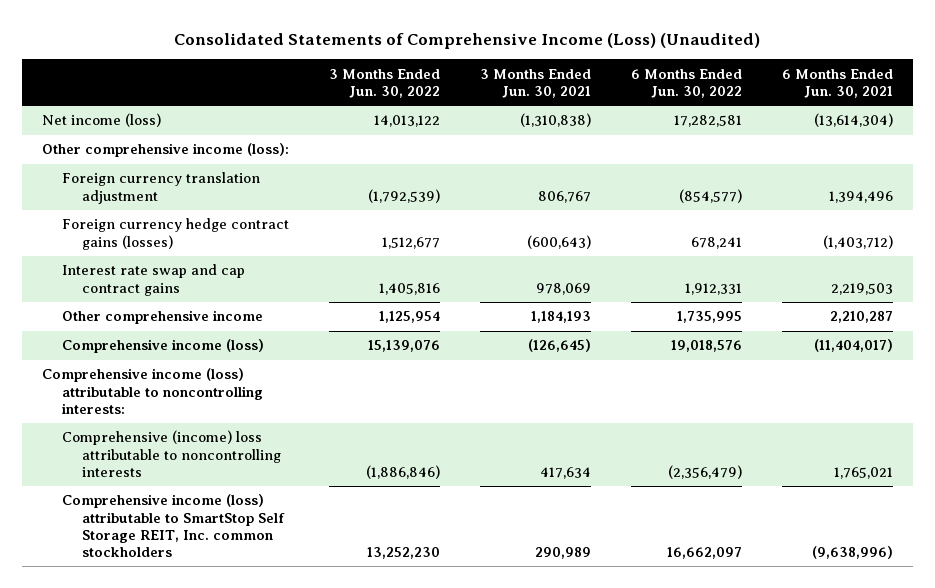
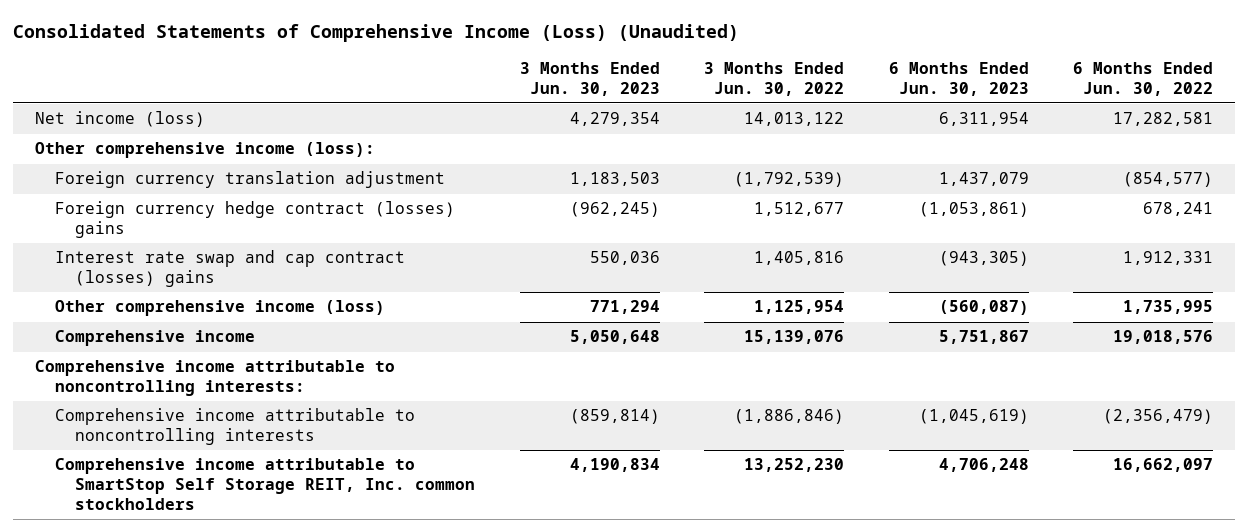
[479,68,591,99] 3 Months Ended Jun. 30, 2021 -> none
[781,68,893,99] 6 Months Ended Jun. 30, 2021 -> none
none -> [519,61,660,96] 3 Months Ended Jun. 30, 2023
none -> [888,61,1029,96] 6 Months Ended Jun. 30, 2023
[62,218,290,250] Foreign currency hedge contract gains (losses) -> [55,201,456,239] Foreign currency hedge contract (losses) gains
[62,264,246,296] Interest rate swap and cap contract gains -> [55,250,406,288] Interest rate swap and cap contract (losses) gains
[62,310,264,325] Other comprehensive income -> [55,300,386,317] Other comprehensive income (loss)
[62,339,265,354] Comprehensive income (loss) -> [55,330,256,347] Comprehensive income
[41,368,264,414] Comprehensive income (loss) attributable to noncontrolling interests: -> [35,360,396,397] Comprehensive income attributable to noncontrolling interests:
[62,430,282,477] Comprehensive (income) loss attributable to noncontrolling interests -> [55,408,416,446] Comprehensive income attributable to noncontrolling interests
[62,494,286,558] Comprehensive income (loss) attributable to SmartStop Self Storage REIT, Inc. common stockholders -> [55,458,475,511] Comprehensive income attributable to SmartStop Self Storage REIT, Inc. common stockholders

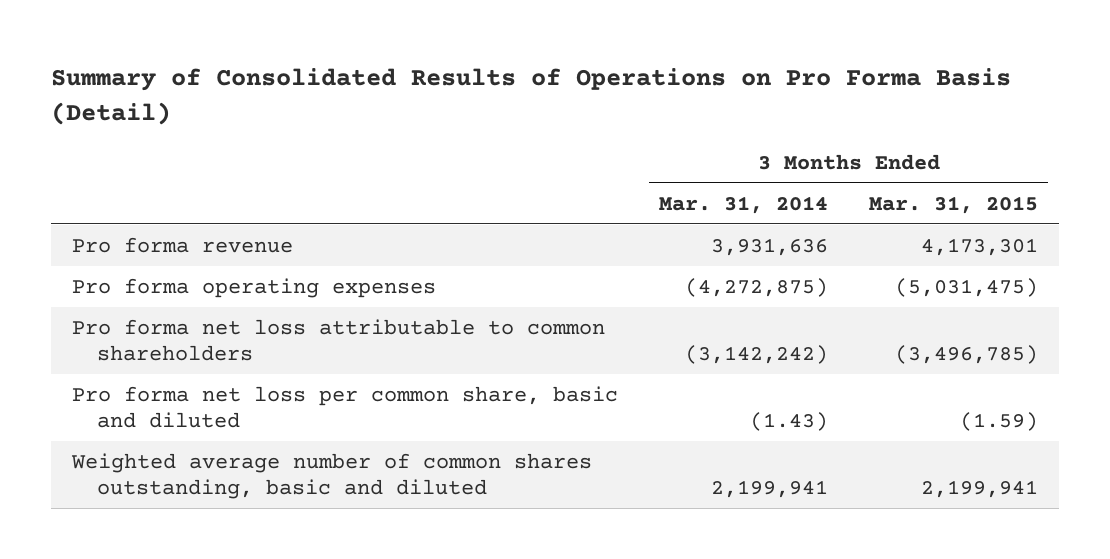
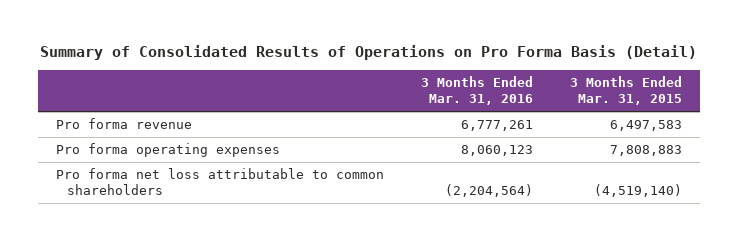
[658,195,828,214] Mar. 31, 2014 -> none
none -> [421,76,534,106] 3 Months Ended Mar. 31, 2016
[71,385,618,429] Pro forma net loss per common share, basic and diluted -> none
[70,452,592,500] Weighted average number of common shares outstanding, basic and diluted -> none
[921,237,1039,256] 4,173,301 -> [609,120,682,132] 6,497,583
[895,277,1039,297] (5,031,475) -> [609,145,682,157] 7,808,883
[895,345,1039,365] (3,496,785) -> [593,184,682,198] (4,519,140)

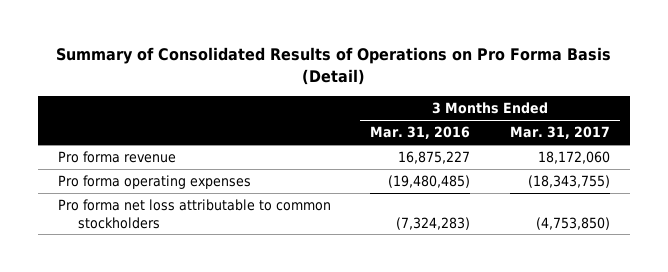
[569,76,682,106] 3 Months Ended Mar. 31, 2015 -> none
none -> [509,126,610,140] Mar. 31, 2017
[461,120,534,132] 6,777,261 -> [398,151,471,165] 16,875,227
[461,145,534,157] 8,060,123 -> [388,175,471,189] (19,480,485)
[56,168,385,196] Pro forma net loss attributable to common shareholders -> [57,199,331,229] Pro forma net loss attributable to common stockholders
[445,184,534,198] (2,204,564) -> [396,216,471,230] (7,324,283)

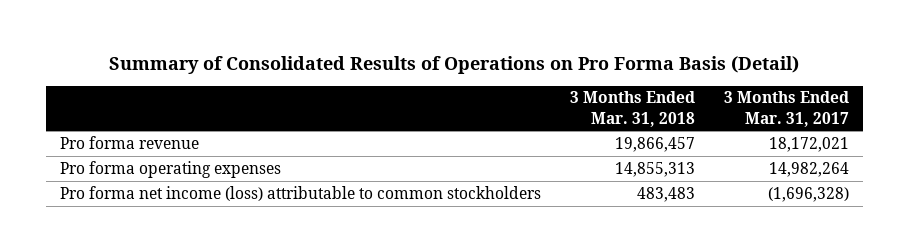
[370,126,471,140] Mar. 31, 2016 -> none
none -> [569,91,695,127] 3 Months Ended Mar. 31, 2018
[537,151,610,165] 18,172,060 -> [768,136,849,152] 18,172,021
[527,175,610,189] (18,343,755) -> [768,161,849,177] 14,982,264
[57,199,331,229] Pro forma net loss attributable to common stockholders -> [60,185,542,201] Pro forma net income (loss) attributable to common stockholders
[535,216,610,230] (4,753,850) -> [767,186,849,202] (1,696,328)

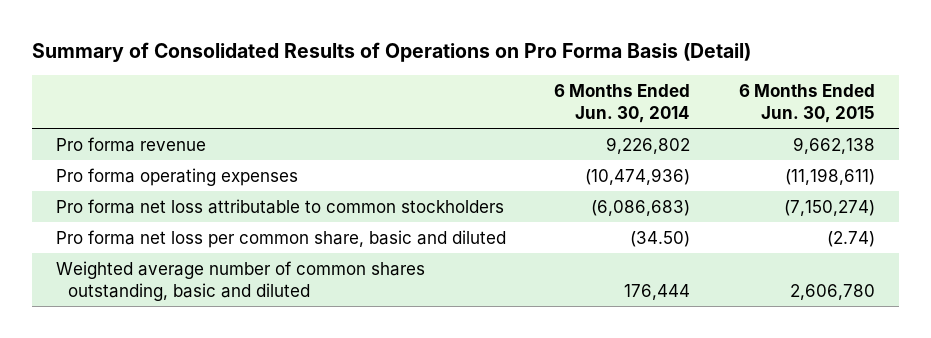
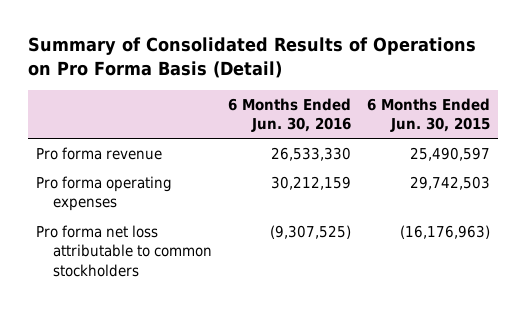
[554,83,691,123] 6 Months Ended Jun. 30, 2014 -> none
none -> [228,97,352,132] 6 Months Ended Jun. 30, 2016
[55,229,506,248] Pro forma net loss per common share, basic and diluted -> none
[55,260,425,301] Weighted average number of common shares outstanding, basic and diluted -> none
[792,136,875,154] 9,662,138 -> [410,147,491,162] 25,490,597
[784,167,875,185] (11,198,611) -> [410,176,491,191] 29,742,503
[783,199,875,216] (7,150,274) -> [400,225,491,240] (16,176,963)

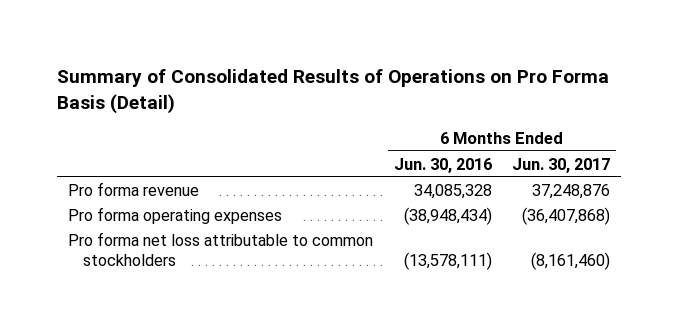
[367,97,491,132] 6 Months Ended Jun. 30, 2015 -> none
none -> [512,157,611,173] Jun. 30, 2017
[271,147,352,162] 26,533,330 -> [413,183,492,199] 34,085,328
[271,176,352,191] 30,212,159 -> [403,206,492,225] (38,948,434)
[270,225,352,240] (9,307,525) -> [403,251,492,270] (13,578,111)

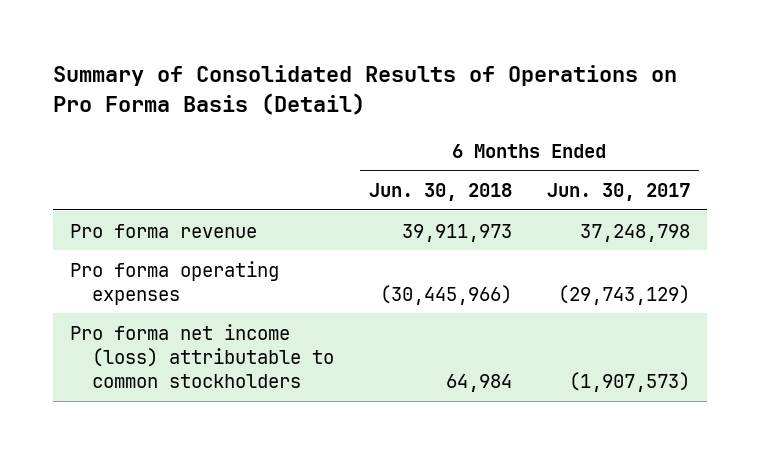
[393,157,492,173] Jun. 30, 2016 -> none
none -> [368,183,512,202] Jun. 30, 2018
[532,183,611,199] 37,248,876 -> [579,223,690,242] 37,248,798
[522,206,611,225] (36,407,868) -> [557,284,690,305] (29,743,129)
[67,231,373,266] Pro forma net loss attributable to common stockholders -> [70,323,334,388] Pro forma net income (loss) attributable to common stockholders
[531,251,611,270] (8,161,460) -> [568,371,690,392] (1,907,573)

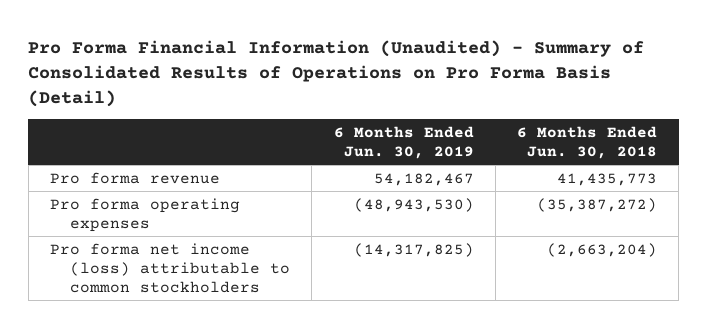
[52,65,677,116] Summary of Consolidated Results of Operations on Pro Forma Basis (Detail) -> [28,40,645,107] Pro Forma Financial Information (Unaudited) - Summary of Consolidated Results of Operations on Pro Forma Basis (Detail)
[546,183,690,202] Jun. 30, 2017 -> none
none -> [333,125,474,159] 6 Months Ended Jun. 30, 2019
[401,223,512,242] 39,911,973 -> [557,172,658,186] 41,435,773
[379,284,512,305] (30,445,966) -> [537,197,658,212] (35,387,272)
[445,373,512,392] 64,984 -> [547,242,658,257] (2,663,204)

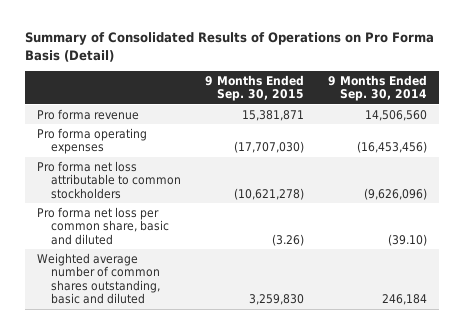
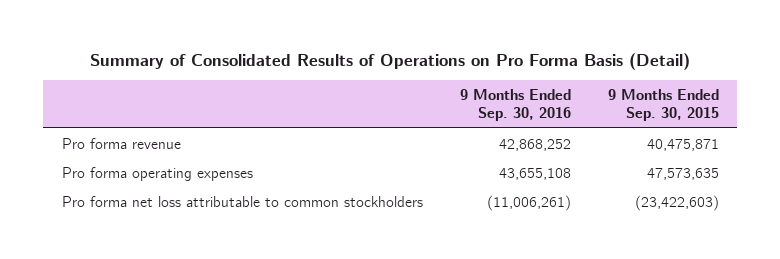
[327,74,427,102] 9 Months Ended Sep. 30, 2014 -> none
none -> [459,88,571,122] 9 Months Ended Sep. 30, 2016
[36,206,169,245] Pro forma net loss per common share, basic and diluted -> none
[36,252,160,304] Weighted average number of common shares outstanding, basic and diluted -> none
[241,109,304,121] 15,381,871 -> [646,138,719,151] 40,475,871
[233,141,304,154] (17,707,030) -> [646,167,719,180] 47,573,635
[233,187,304,200] (10,621,278) -> [634,194,719,211] (23,422,603)

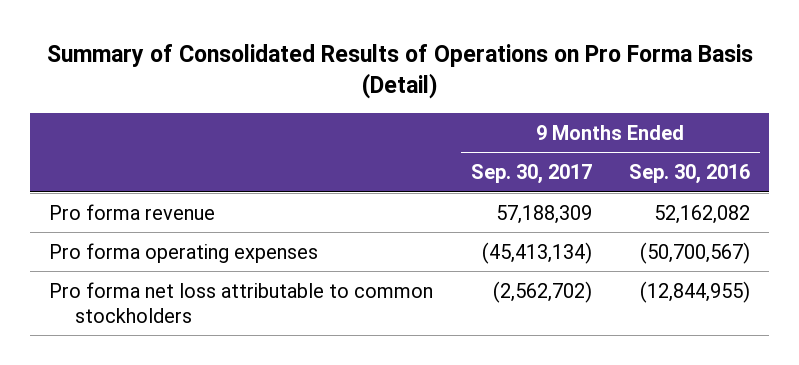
[607,88,719,122] 9 Months Ended Sep. 30, 2015 -> none
none -> [470,164,592,185] Sep. 30, 2017
[498,138,571,151] 42,868,252 -> [654,204,751,224] 52,162,082
[498,167,571,180] 43,655,108 -> [640,241,751,264] (50,700,567)
[486,194,571,211] (11,006,261) -> [640,280,751,303] (12,844,955)

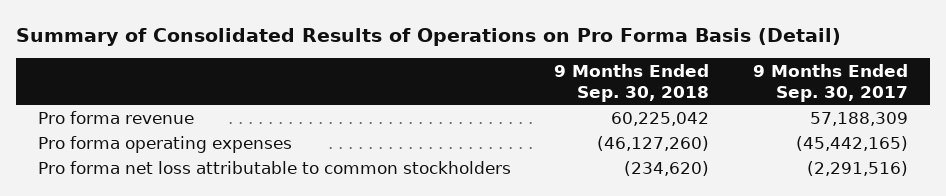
[629,164,751,185] Sep. 30, 2016 -> none
none -> [554,63,710,102] 9 Months Ended Sep. 30, 2018
[481,241,592,264] (45,413,134) -> [796,135,909,151] (45,442,165)
[492,280,592,303] (2,562,702) -> [807,160,909,176] (2,291,516)

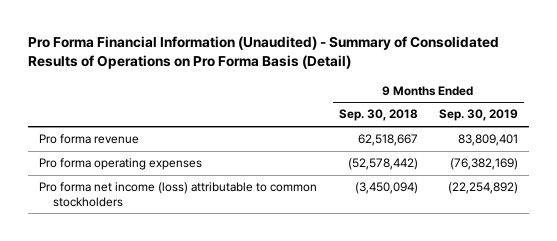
[15,27,841,46] Summary of Consolidated Results of Operations on Pro Forma Basis (Detail) -> [27,36,499,70] Pro Forma Financial Information (Unaudited) - Summary of Consolidated Results of Operations on Pro Forma Basis (Detail)
[753,63,909,102] 9 Months Ended Sep. 30, 2017 -> none
none -> [439,109,519,122] Sep. 30, 2019
[611,111,710,126] 60,225,042 -> [357,134,418,147] 62,518,667
[597,135,710,151] (46,127,260) -> [347,158,418,171] (52,578,442)
[37,160,511,174] Pro forma net loss attributable to common stockholders -> [38,182,317,207] Pro forma net income (loss) attributable to common stockholders
[624,160,710,176] (234,620) -> [354,182,418,195] (3,450,094)

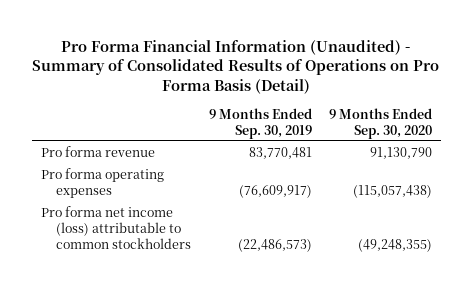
[338,109,418,122] Sep. 30, 2018 -> none
none -> [329,107,433,139] 9 Months Ended Sep. 30, 2020
[458,134,519,147] 83,809,401 -> [248,147,312,160] 83,770,481
[450,158,519,171] (76,382,169) -> [238,185,312,199] (76,609,917)
[448,182,519,195] (22,254,892) -> [237,239,312,253] (22,486,573)

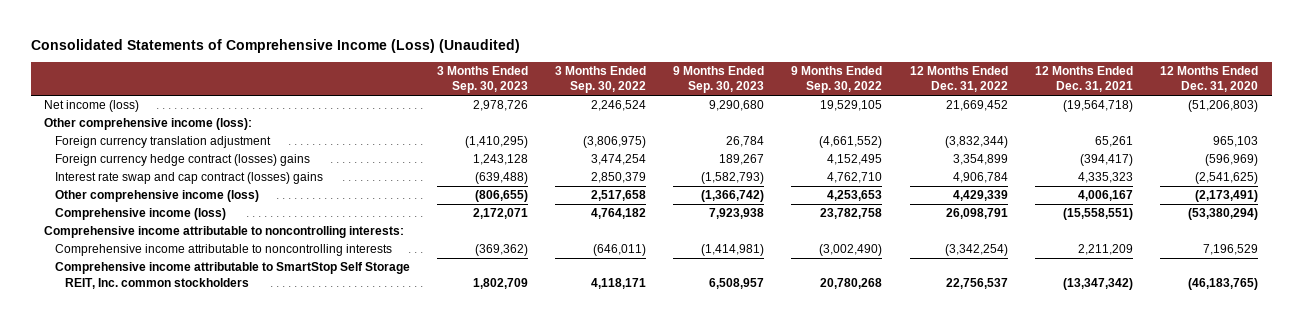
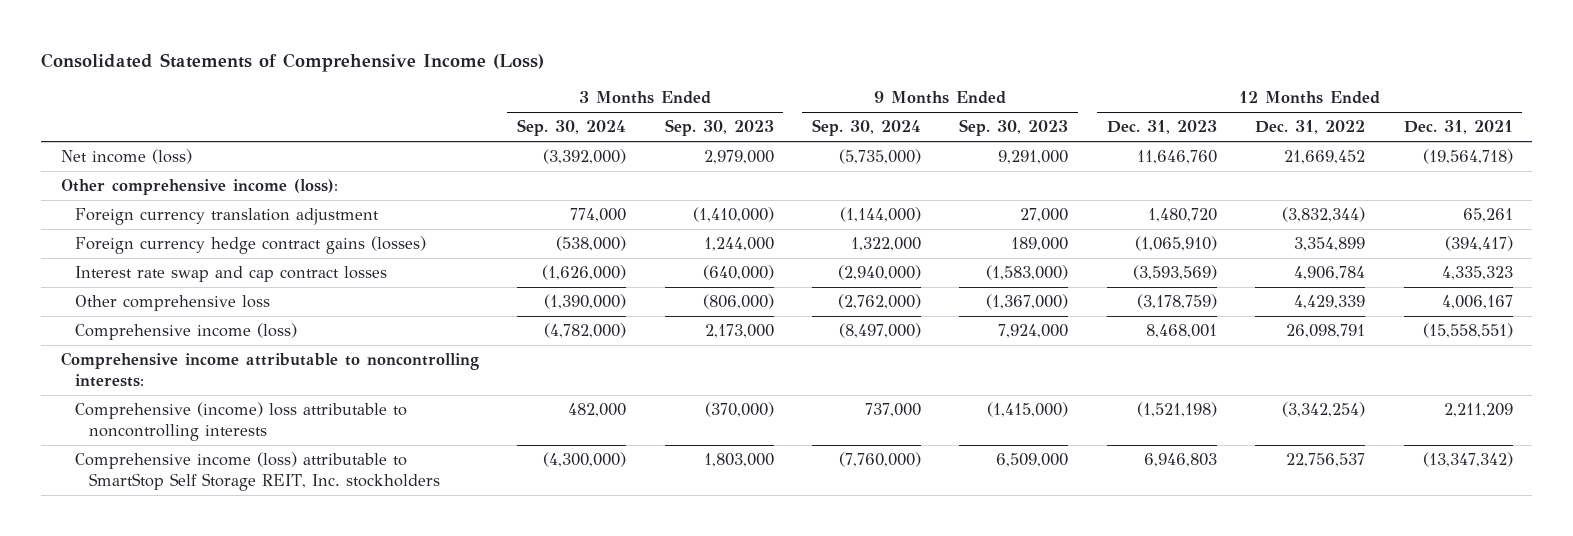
[30,38,520,53] Consolidated Statements of Comprehensive Income (Loss) (Unaudited) -> [41,52,545,72] Consolidated Statements of Comprehensive Income (Loss)
[555,65,647,94] 3 Months Ended Sep. 30, 2022 -> none
[791,65,883,94] 9 Months Ended Sep. 30, 2022 -> none
[1160,65,1259,93] 12 Months Ended Dec. 31, 2020 -> none
none -> [517,119,627,137] Sep. 30, 2024
none -> [811,119,921,137] Sep. 30, 2024
none -> [1106,120,1217,135] Dec. 31, 2023
[472,100,528,112] 2,978,726 -> [703,150,774,165] 2,979,000
[709,100,765,112] 9,290,680 -> [998,150,1069,165] 9,291,000
[464,136,528,149] (1,410,295) -> [692,207,774,223] (1,410,000)
[726,136,765,148] 26,784 -> [1020,208,1069,223] 27,000
[54,154,310,167] Foreign currency hedge contract (losses) gains -> [74,236,426,255] Foreign currency hedge contract gains (losses)
[472,154,528,166] 1,243,128 -> [703,237,774,252] 1,244,000
[719,154,765,166] 189,267 -> [1011,237,1069,252] 189,000
[54,172,323,185] Interest rate swap and cap contract (losses) gains -> [74,266,387,283] Interest rate swap and cap contract losses
[474,172,528,185] (639,488) -> [702,265,774,281] (640,000)
[701,172,765,185] (1,582,793) -> [986,265,1069,281] (1,583,000)
[54,190,259,203] Other comprehensive income (loss) -> [74,295,270,312] Other comprehensive loss
[474,190,528,203] (806,655) -> [702,294,774,310] (806,000)
[701,190,765,203] (1,366,742) -> [986,294,1069,310] (1,367,000)
[472,208,528,220] 2,172,071 -> [704,324,774,339] 2,173,000
[709,208,765,220] 7,923,938 -> [998,324,1069,339] 7,924,000
[54,244,392,257] Comprehensive income attributable to noncontrolling interests -> [74,402,407,441] Comprehensive (income) loss attributable to noncontrolling interests
[474,244,528,257] (369,362) -> [704,402,774,418] (370,000)
[701,244,765,257] (1,414,981) -> [987,402,1069,418] (1,415,000)
[54,262,410,289] Comprehensive income attributable to SmartStop Self Storage REIT, Inc. common stockholders -> [74,452,441,491] Comprehensive income (loss) attributable to SmartStop Self Storage REIT, Inc. stockholders
[472,277,528,289] 1,802,709 -> [703,453,774,468] 1,803,000
[709,277,765,289] 6,508,957 -> [996,453,1069,468] 6,509,000

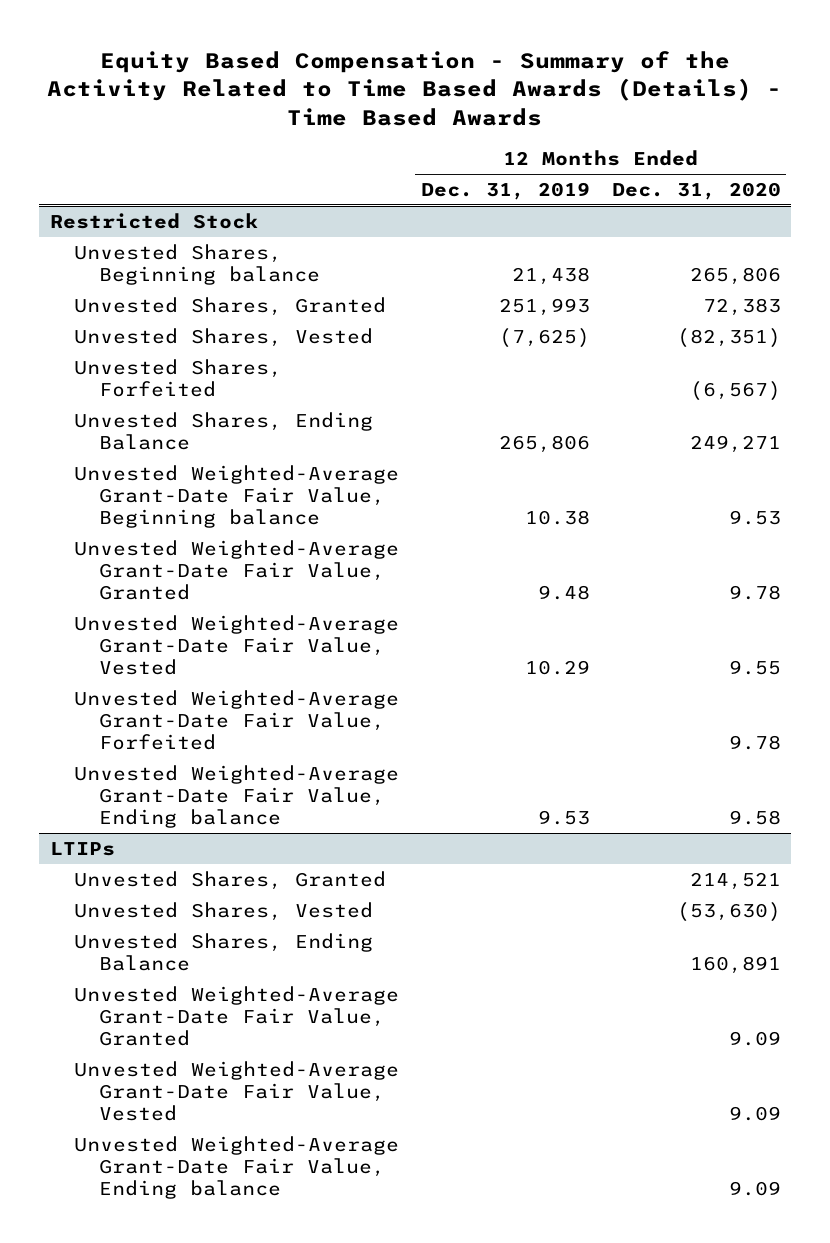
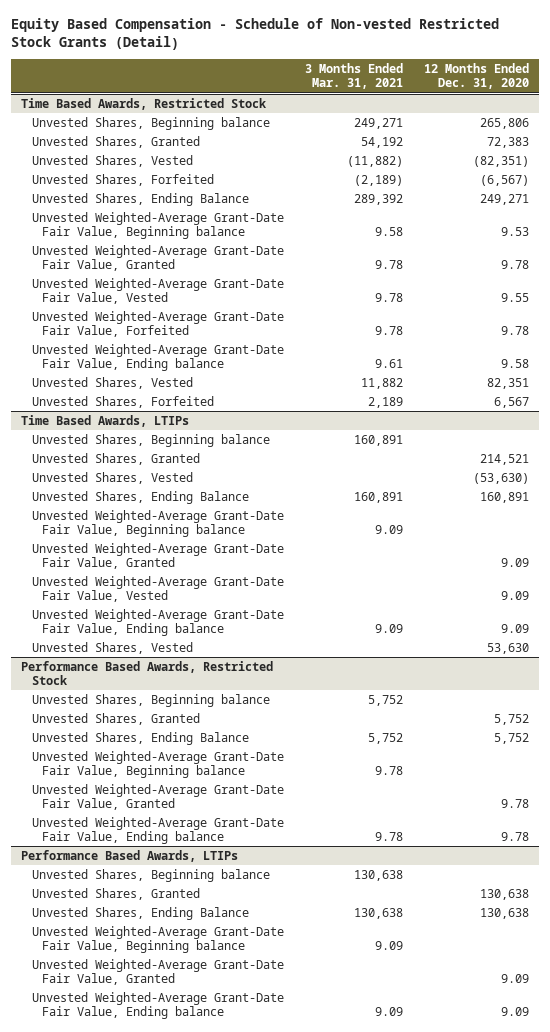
[47,50,783,126] Equity Based Compensation - Summary of the Activity Related to Time Based Awards (Details) - Time Based Awards -> [10,18,499,51] Equity Based Compensation - Schedule of Non-vested Restricted Stock Grants (Detail)
[420,181,590,200] Dec. 31, 2019 -> none
none -> [304,63,403,90] 3 Months Ended Mar. 31, 2021
[49,212,258,229] Restricted Stock -> none
none -> [21,97,268,110] Time Based Awards, Restricted Stock
[49,841,115,856] LTIPs -> none
none -> [31,376,193,389] Unvested Shares, Vested
none -> [31,395,214,408] Unvested Shares, Forfeited
none -> [21,414,190,427] Time Based Awards, LTIPs
none -> [31,433,270,447] Unvested Shares, Beginning balance
none -> [31,509,284,537] Unvested Weighted-Average Grant-Date Fair Value, Beginning balance
none -> [31,641,193,654] Unvested Shares, Vested
none -> [21,660,274,685] Performance Based Awards, Restricted Stock
none -> [31,693,270,707] Unvested Shares, Beginning balance
none -> [31,712,200,725] Unvested Shares, Granted
none -> [31,731,249,745] Unvested Shares, Ending Balance
none -> [31,750,284,778] Unvested Weighted-Average Grant-Date Fair Value, Beginning balance
none -> [31,783,284,810] Unvested Weighted-Average Grant-Date Fair Value, Granted
none -> [31,816,284,844] Unvested Weighted-Average Grant-Date Fair Value, Ending balance
none -> [21,849,239,862] Performance Based Awards, LTIPs
none -> [31,868,270,882] Unvested Shares, Beginning balance
none -> [31,887,200,900] Unvested Shares, Granted
none -> [31,906,249,920] Unvested Shares, Ending Balance
none -> [31,925,284,953] Unvested Weighted-Average Grant-Date Fair Value, Beginning balance
none -> [31,958,284,985] Unvested Weighted-Average Grant-Date Fair Value, Granted
none -> [31,991,284,1019] Unvested Weighted-Average Grant-Date Fair Value, Ending balance

